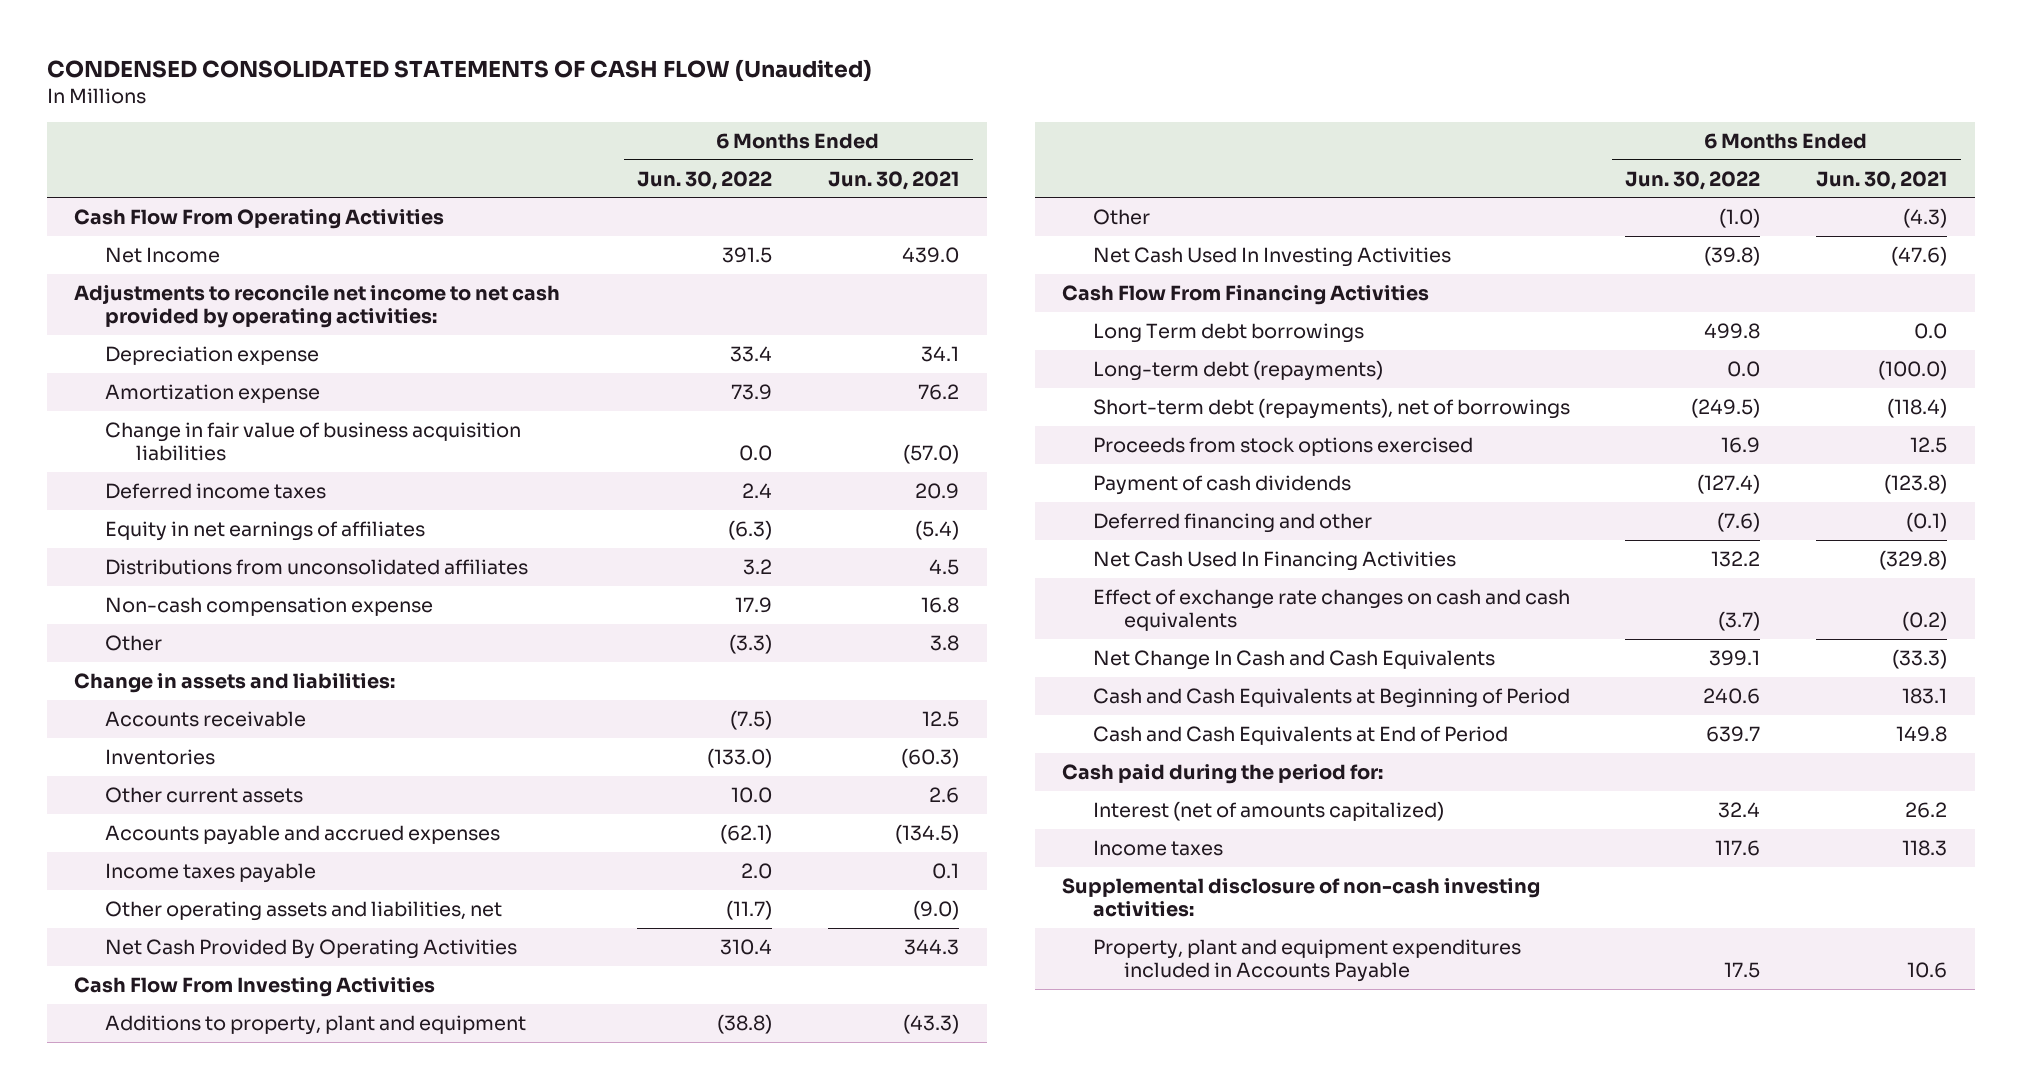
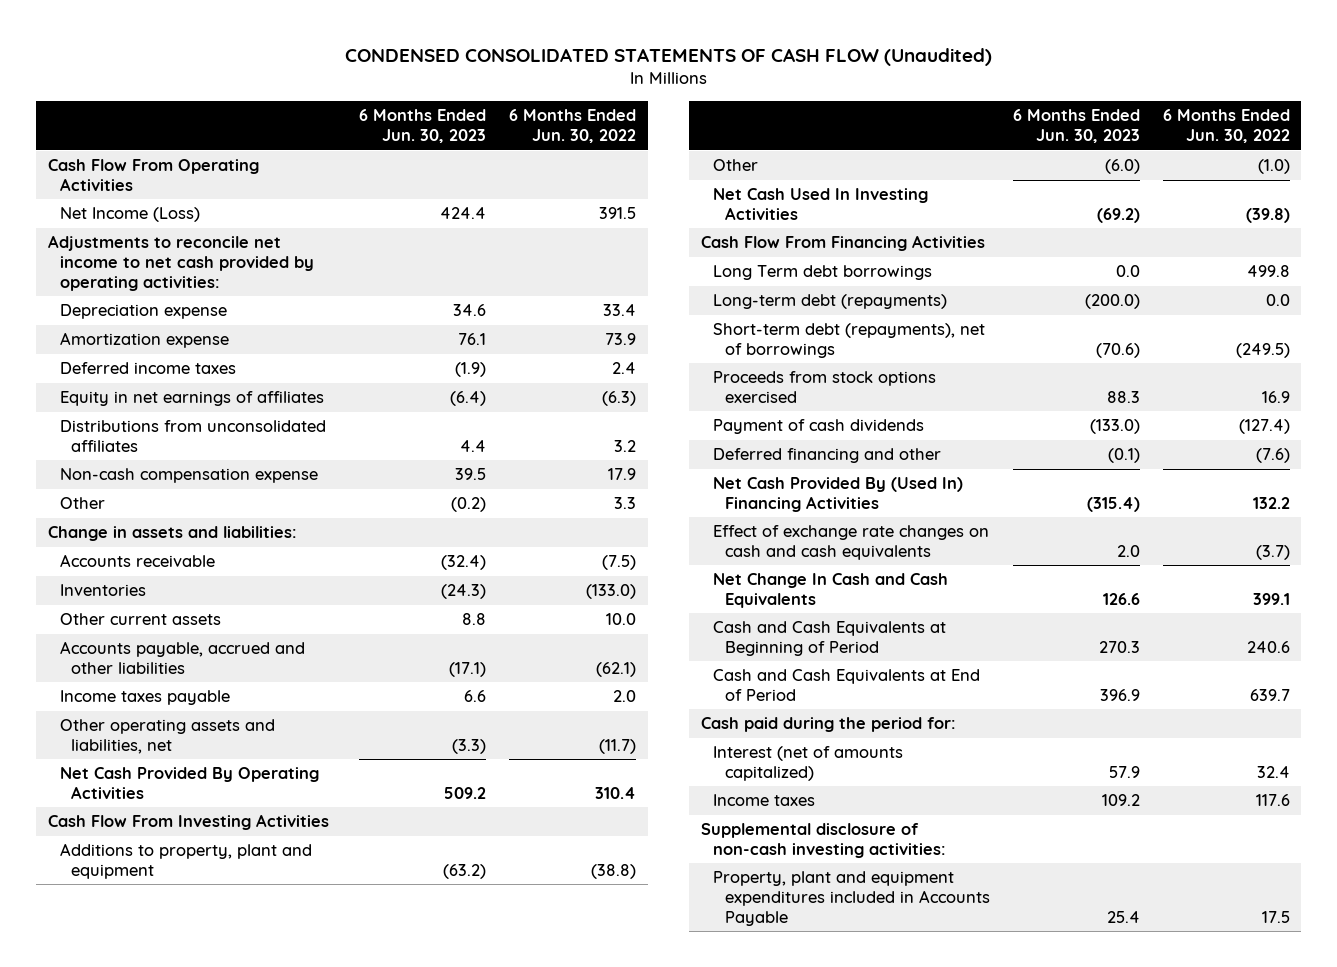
[827,170,959,190] Jun. 30, 2021 -> none
none -> [359,109,487,144] 6 Months Ended Jun. 30, 2023
[104,246,220,263] Net Income -> [59,207,200,223] Net Income (Loss)
[104,421,521,462] Change in fair value of business acquisition liabilities -> none
[729,633,773,654] (3.3) -> [614,497,637,510] 3.3
[104,824,500,845] Accounts payable and accrued expenses -> [59,641,305,674] Accounts payable, accrued and other liabilities
[1093,550,1457,571] Net Cash Used In Financing Activities -> [712,477,963,512] Net Cash Provided By (Used In) Financing Activities

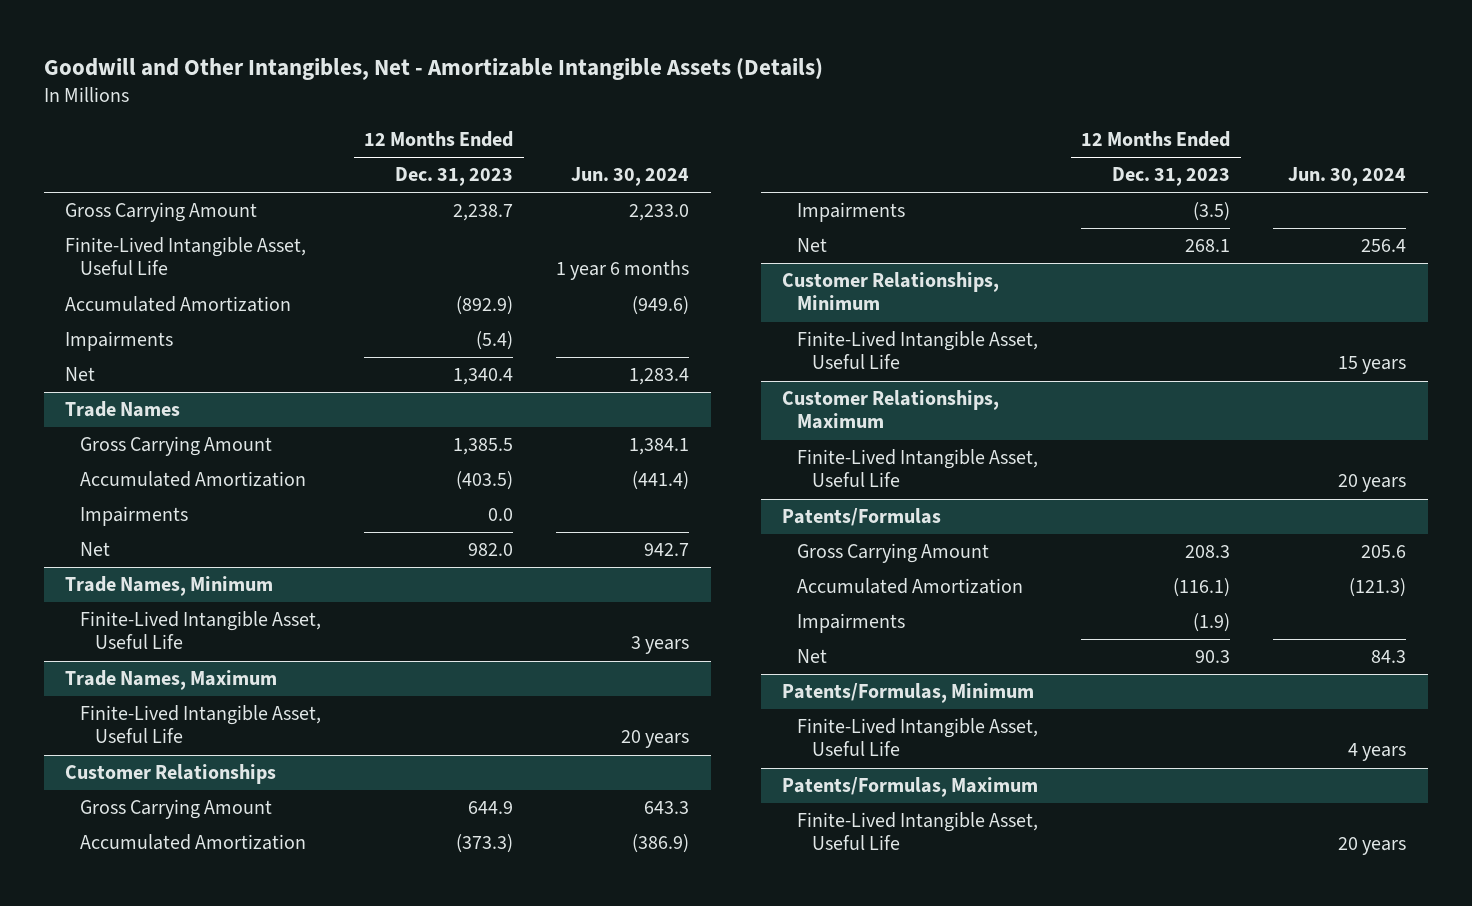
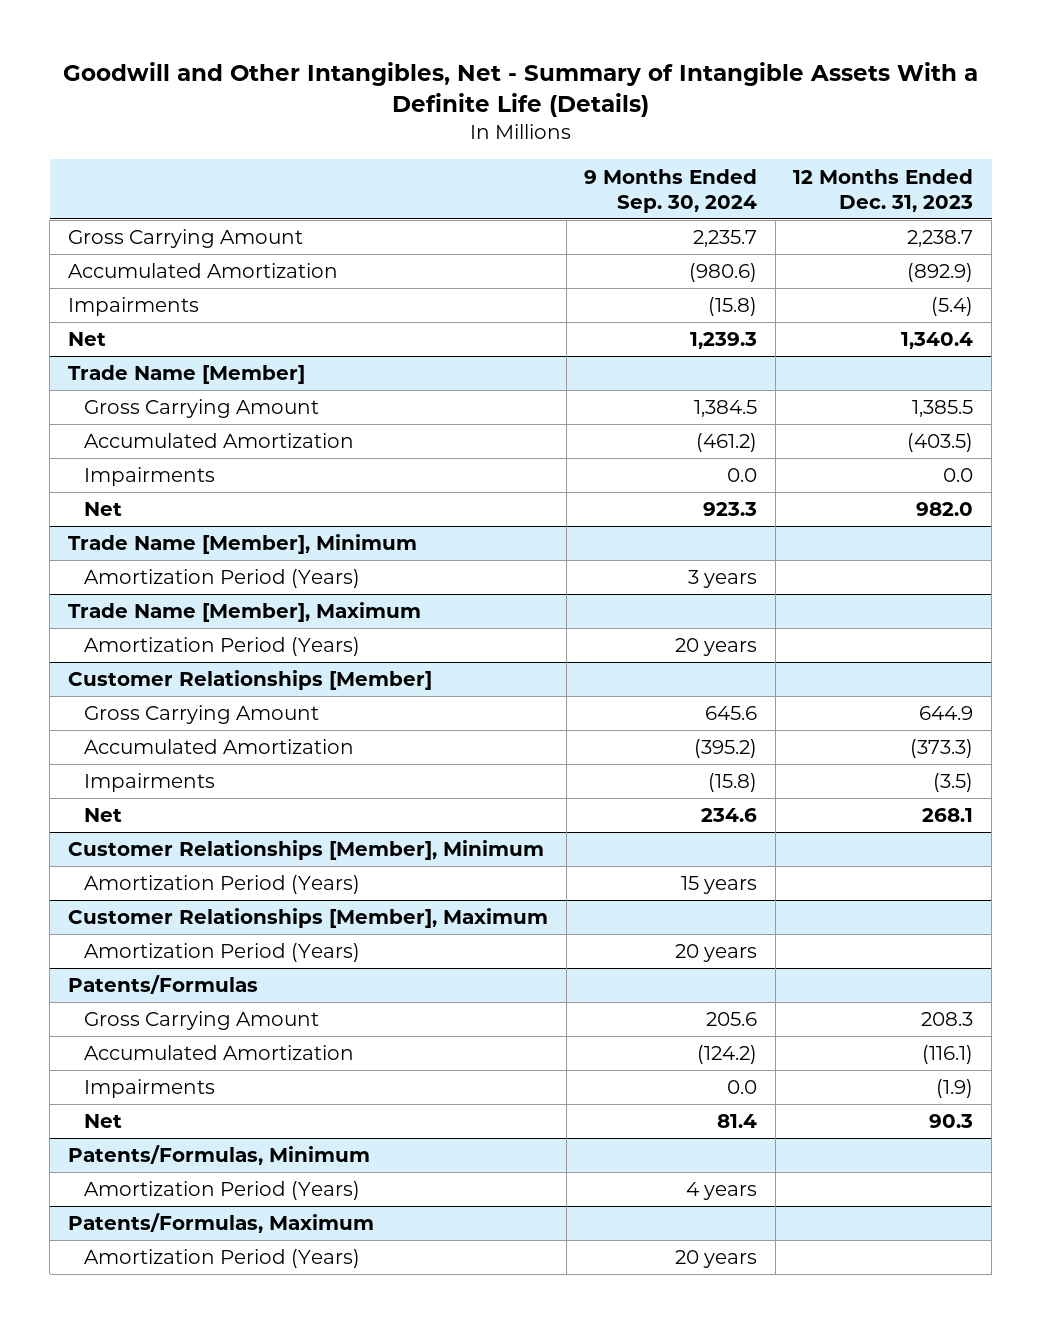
[43,57,823,80] Goodwill and Other Intangibles, Net - Amortizable Intangible Assets (Details) -> [62,62,978,118] Goodwill and Other Intangibles, Net - Summary of Intangible Assets With a Definite Life (Details)
[571,167,690,187] Jun. 30, 2024 -> none
none -> [584,168,758,213] 9 Months Ended Sep. 30, 2024
[65,237,307,276] Finite-Lived Intangible Asset, Useful Life -> none
[65,401,181,418] Trade Names -> [68,365,306,385] Trade Name [Member]
[65,576,274,597] Trade Names, Minimum -> none
[65,670,278,691] Trade Names, Maximum -> none
none -> [68,534,418,555] Trade Name [Member], Minimum
[80,611,322,650] Finite-Lived Intangible Asset, Useful Life -> [83,569,360,589] Amortization Period (Years)
none -> [68,602,422,623] Trade Name [Member], Maximum
[80,705,322,744] Finite-Lived Intangible Asset, Useful Life -> [83,637,360,657] Amortization Period (Years)
[65,764,277,785] Customer Relationships -> [68,670,433,691] Customer Relationships [Member]
[782,272,1000,311] Customer Relationships, Minimum -> [68,840,545,861] Customer Relationships [Member], Minimum
[797,331,1039,370] Finite-Lived Intangible Asset, Useful Life -> [83,875,360,895] Amortization Period (Years)
[782,390,1000,430] Customer Relationships, Maximum -> [68,908,549,929] Customer Relationships [Member], Maximum
[797,449,1039,488] Finite-Lived Intangible Asset, Useful Life -> [83,943,360,963] Amortization Period (Years)
[797,718,1039,757] Finite-Lived Intangible Asset, Useful Life -> [83,1181,360,1201] Amortization Period (Years)
[797,812,1039,851] Finite-Lived Intangible Asset, Useful Life -> [83,1249,360,1269] Amortization Period (Years)

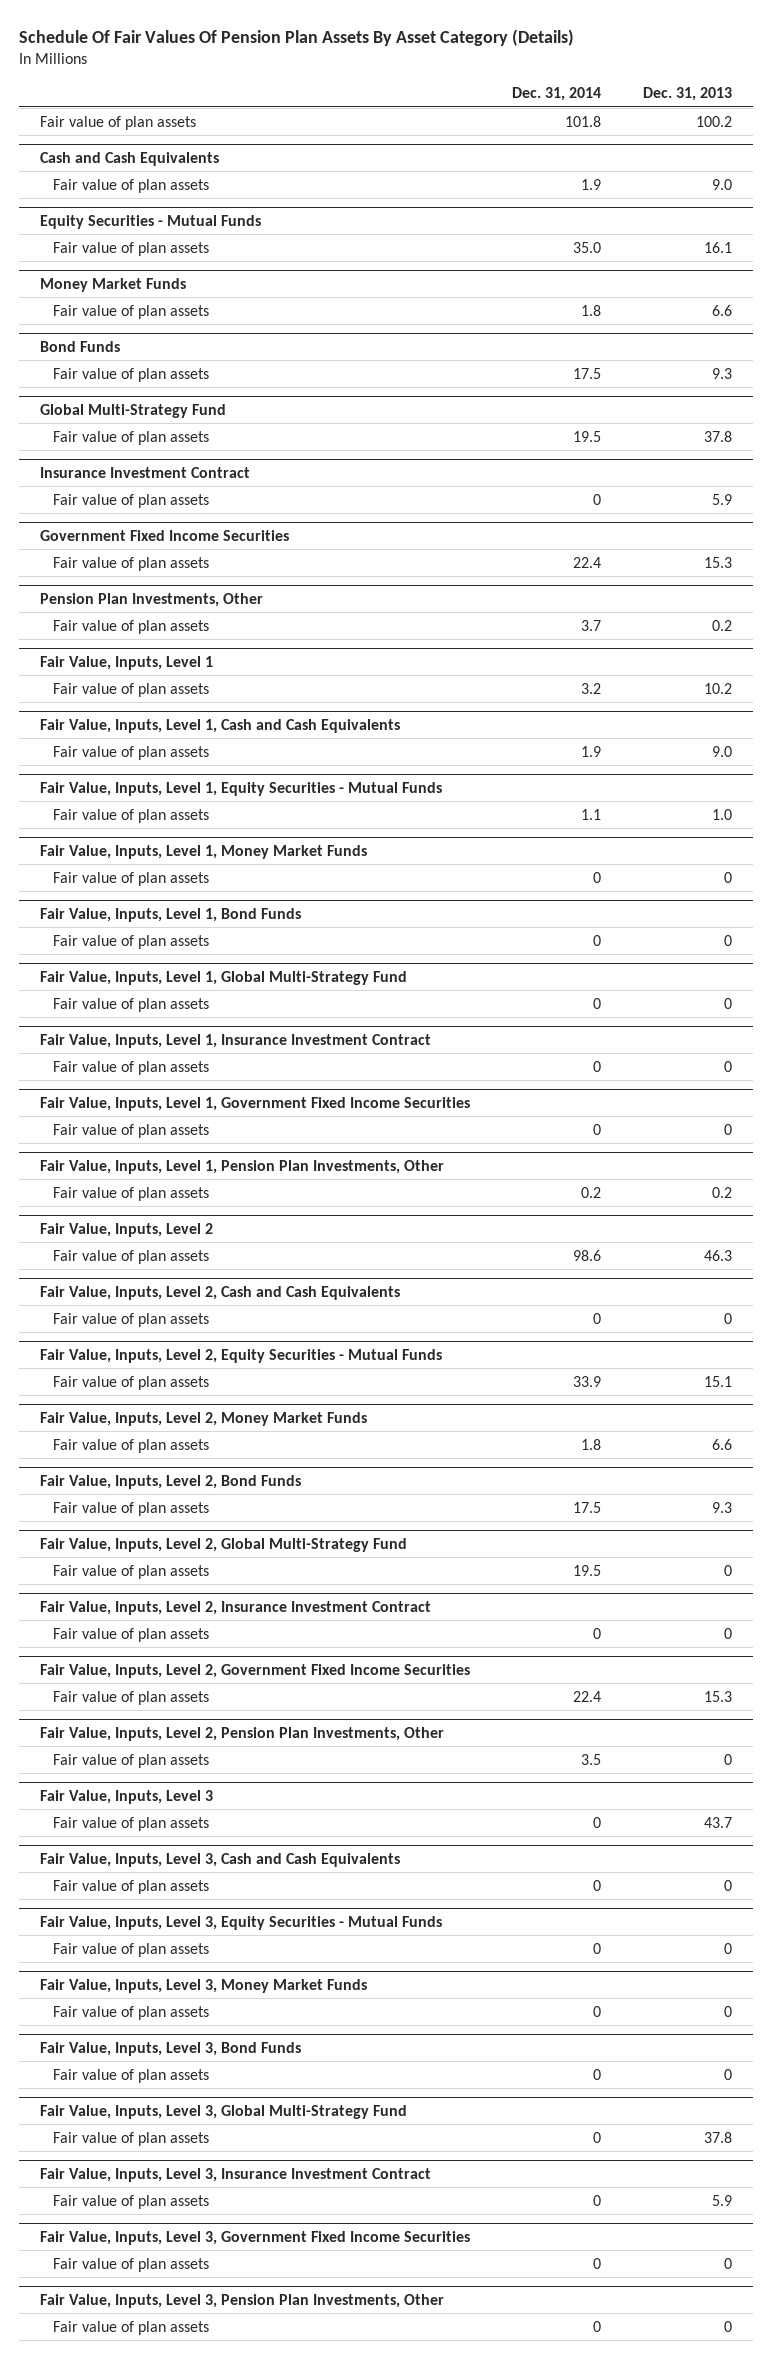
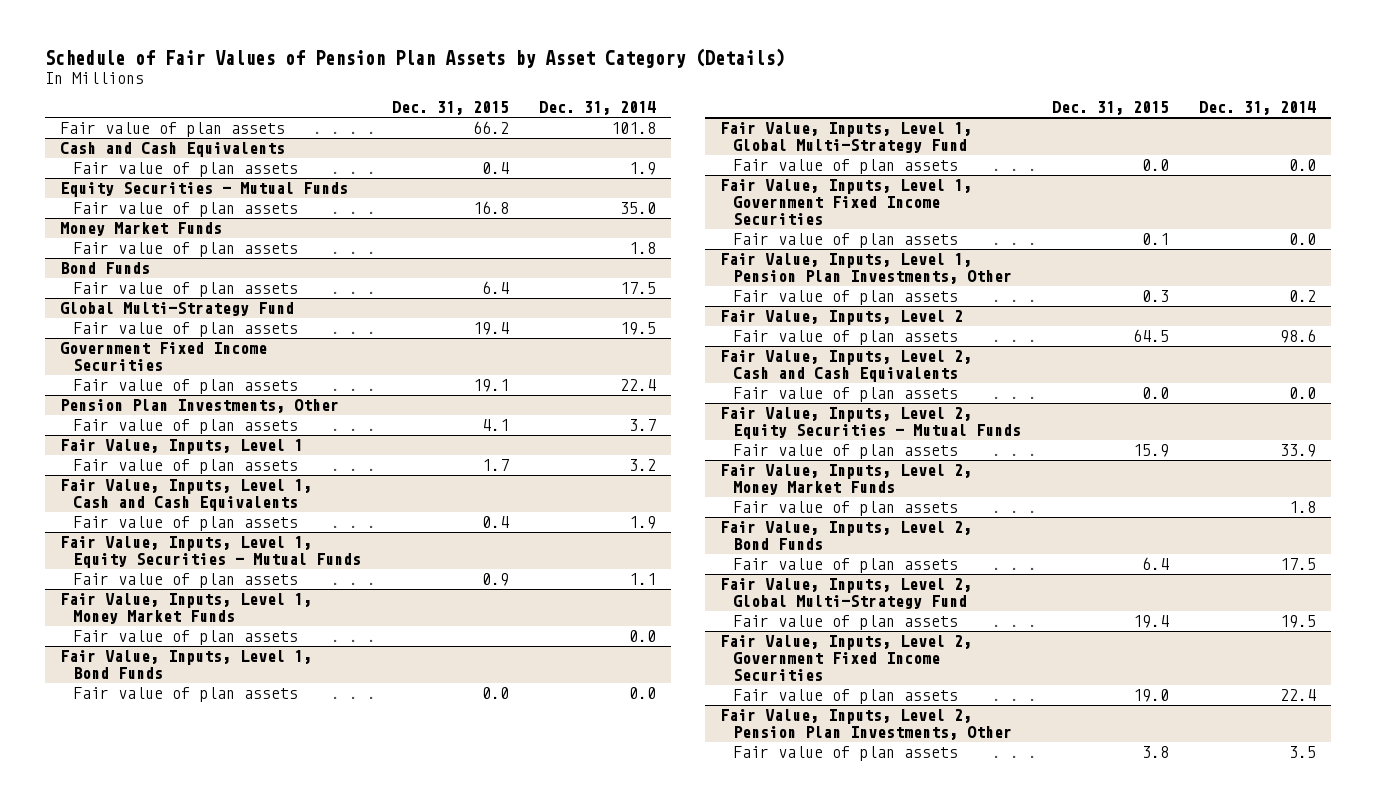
[19,29,575,47] Schedule Of Fair Values Of Pension Plan Assets By Asset Category (Details) -> [44,48,785,69] Schedule of Fair Values of Pension Plan Assets by Asset Category (Details)
[643,87,733,102] Dec. 31, 2013 -> none
none -> [391,101,509,116] Dec. 31, 2015
[40,466,251,478] Insurance Investment Contract -> none
[52,493,209,508] Fair value of plan assets -> none
[593,871,602,883] 0 -> [628,630,656,643] 0.0
[593,934,602,946] 0 -> [628,687,656,700] 0.0
[40,1033,432,1048] Fair Value, Inputs, Level 1, Insurance Investment Contract -> none
[52,1060,209,1075] Fair value of plan assets -> none
[593,997,602,1009] 0 -> [1289,159,1317,172] 0.0
[593,1123,602,1135] 0 -> [1289,233,1317,246] 0.0
[593,1312,602,1324] 0 -> [1289,387,1317,400] 0.0
[40,1600,432,1615] Fair Value, Inputs, Level 2, Insurance Investment Contract -> none
[52,1627,209,1642] Fair value of plan assets -> none
[40,1789,214,1804] Fair Value, Inputs, Level 3 -> none
[52,1816,209,1831] Fair value of plan assets -> none
[40,1852,401,1867] Fair Value, Inputs, Level 3, Cash and Cash Equivalents -> none
[52,1879,209,1894] Fair value of plan assets -> none
[40,1915,443,1930] Fair Value, Inputs, Level 3, Equity Securities - Mutual Funds -> none
[52,1942,209,1957] Fair value of plan assets -> none
[40,1978,368,1993] Fair Value, Inputs, Level 3, Money Market Funds -> none
[52,2005,209,2020] Fair value of plan assets -> none
[40,2041,302,2056] Fair Value, Inputs, Level 3, Bond Funds -> none
[52,2068,209,2083] Fair value of plan assets -> none
[40,2104,408,2119] Fair Value, Inputs, Level 3, Global Multi-Strategy Fund -> none
[52,2131,209,2146] Fair value of plan assets -> none
[40,2167,432,2182] Fair Value, Inputs, Level 3, Insurance Investment Contract -> none
[52,2194,209,2209] Fair value of plan assets -> none
[40,2230,471,2245] Fair Value, Inputs, Level 3, Government Fixed Income Securities -> none
[52,2257,209,2272] Fair value of plan assets -> none
[40,2293,445,2308] Fair Value, Inputs, Level 3, Pension Plan Investments, Other -> none
[52,2320,209,2335] Fair value of plan assets -> none

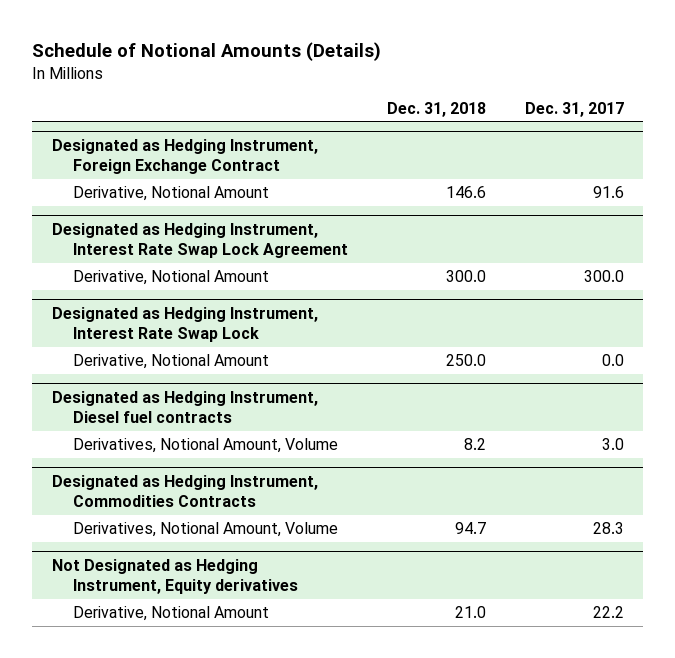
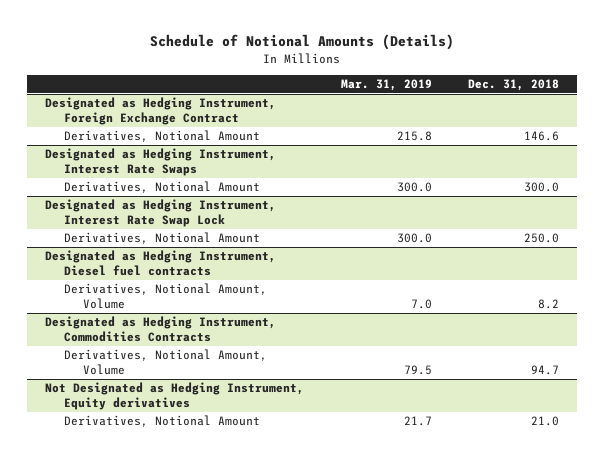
[524,101,624,117] Dec. 31, 2017 -> none
none -> [340,79,432,92] Mar. 31, 2019
[72,186,269,202] Derivative, Notional Amount -> [64,130,261,143] Derivatives, Notional Amount
[51,223,348,258] Designated as Hedging Instrument, Interest Rate Swap Lock Agreement -> [45,148,277,177] Designated as Hedging Instrument, Interest Rate Swaps
[72,270,269,286] Derivative, Notional Amount -> [64,181,261,194] Derivatives, Notional Amount
[72,354,269,370] Derivative, Notional Amount -> [64,232,261,245] Derivatives, Notional Amount
[72,606,269,622] Derivative, Notional Amount -> [64,415,261,428] Derivatives, Notional Amount

